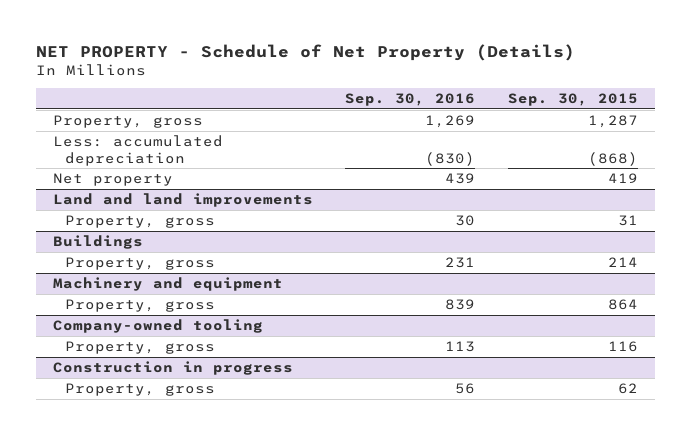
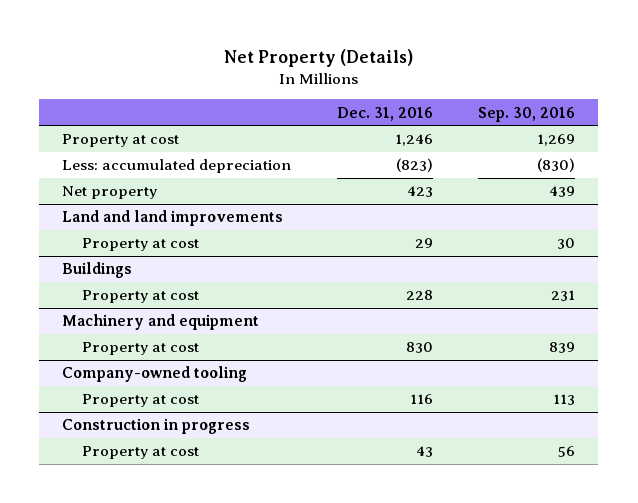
[36,43,576,61] NET PROPERTY - Schedule of Net Property (Details) -> [223,49,413,68] Net Property (Details)
[508,92,639,106] Sep. 30, 2015 -> none
none -> [336,106,433,121] Dec. 31, 2016
[52,114,203,128] Property, gross -> [62,134,180,148] Property at cost
[64,214,215,228] Property, gross -> [82,238,200,252] Property at cost
[64,256,215,270] Property, gross -> [82,290,200,304] Property at cost
[64,298,215,312] Property, gross -> [82,342,200,356] Property at cost
[64,340,215,354] Property, gross -> [82,394,200,408] Property at cost
[64,382,215,396] Property, gross -> [82,446,200,460] Property at cost

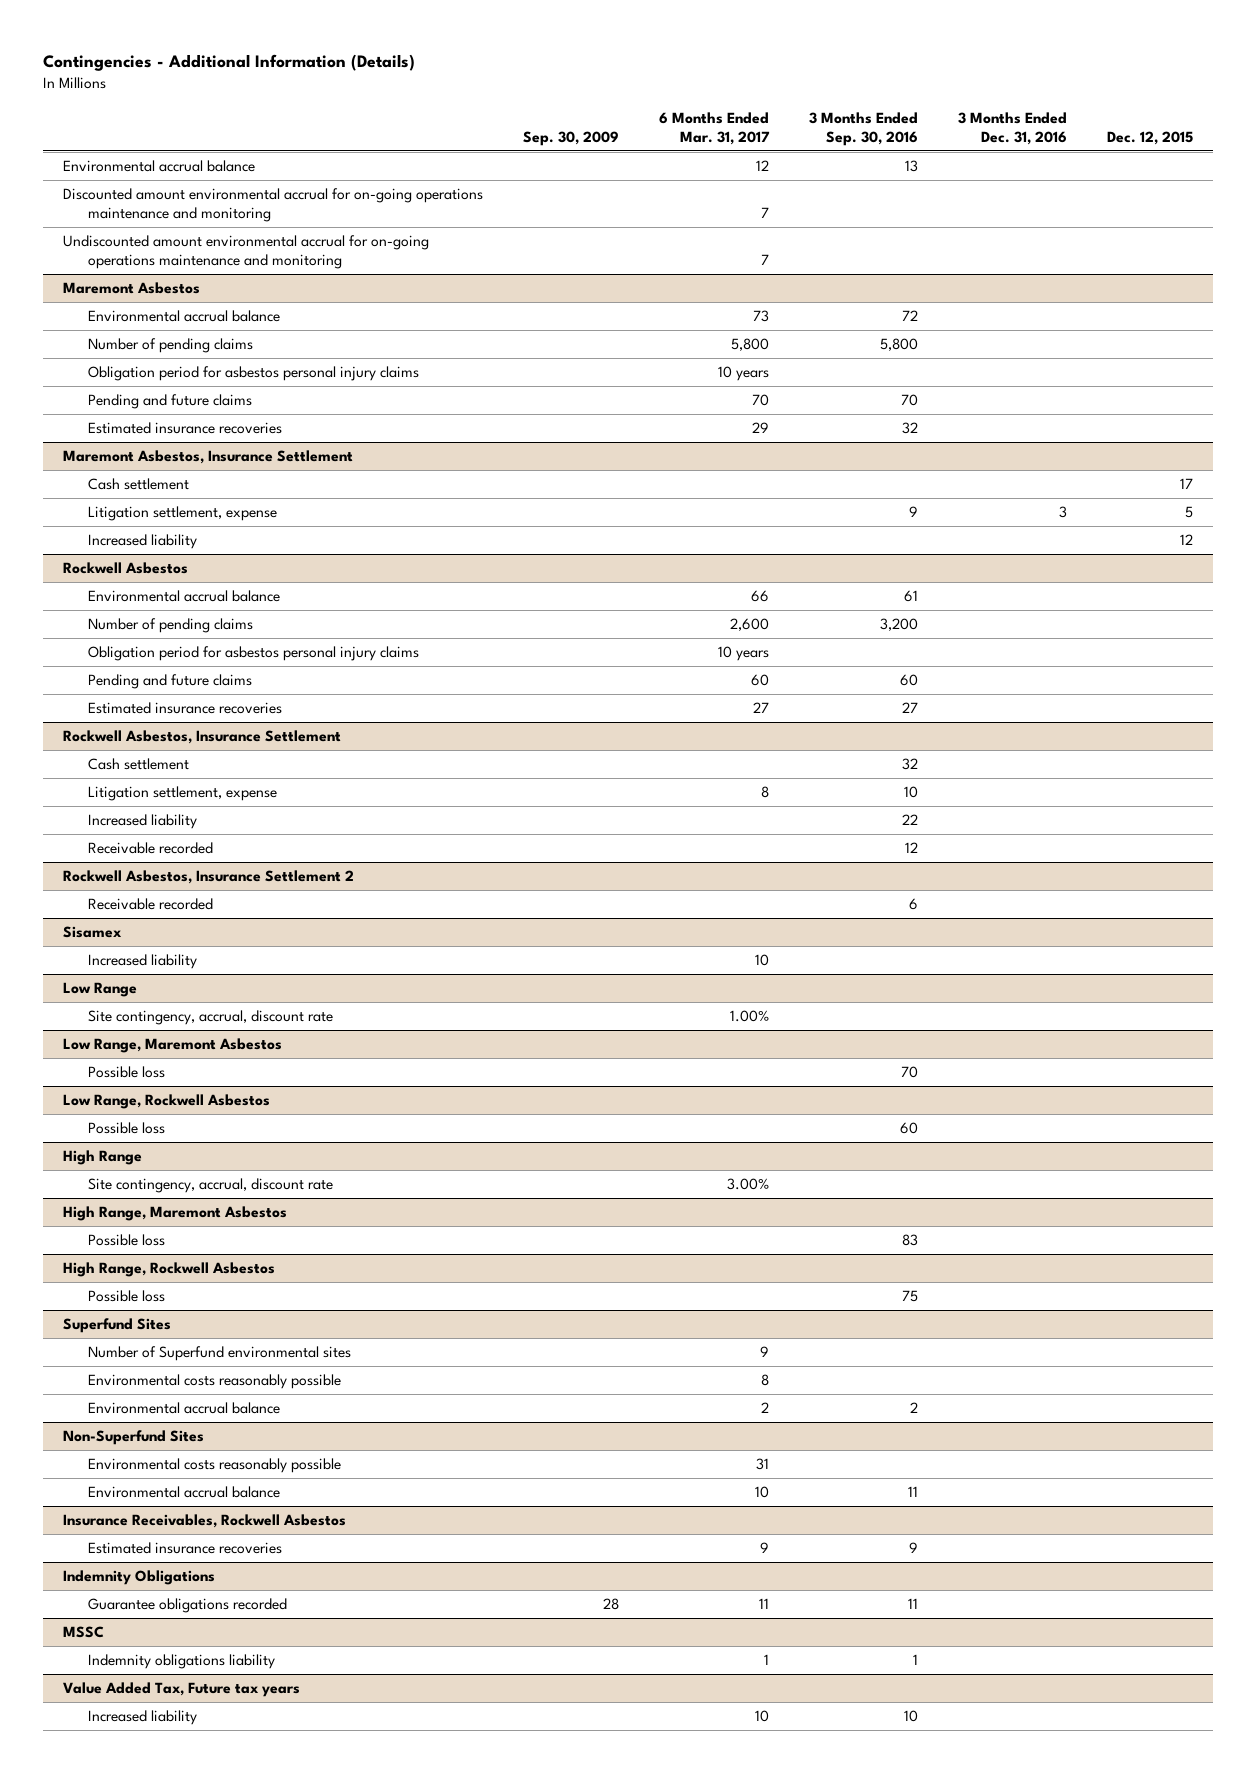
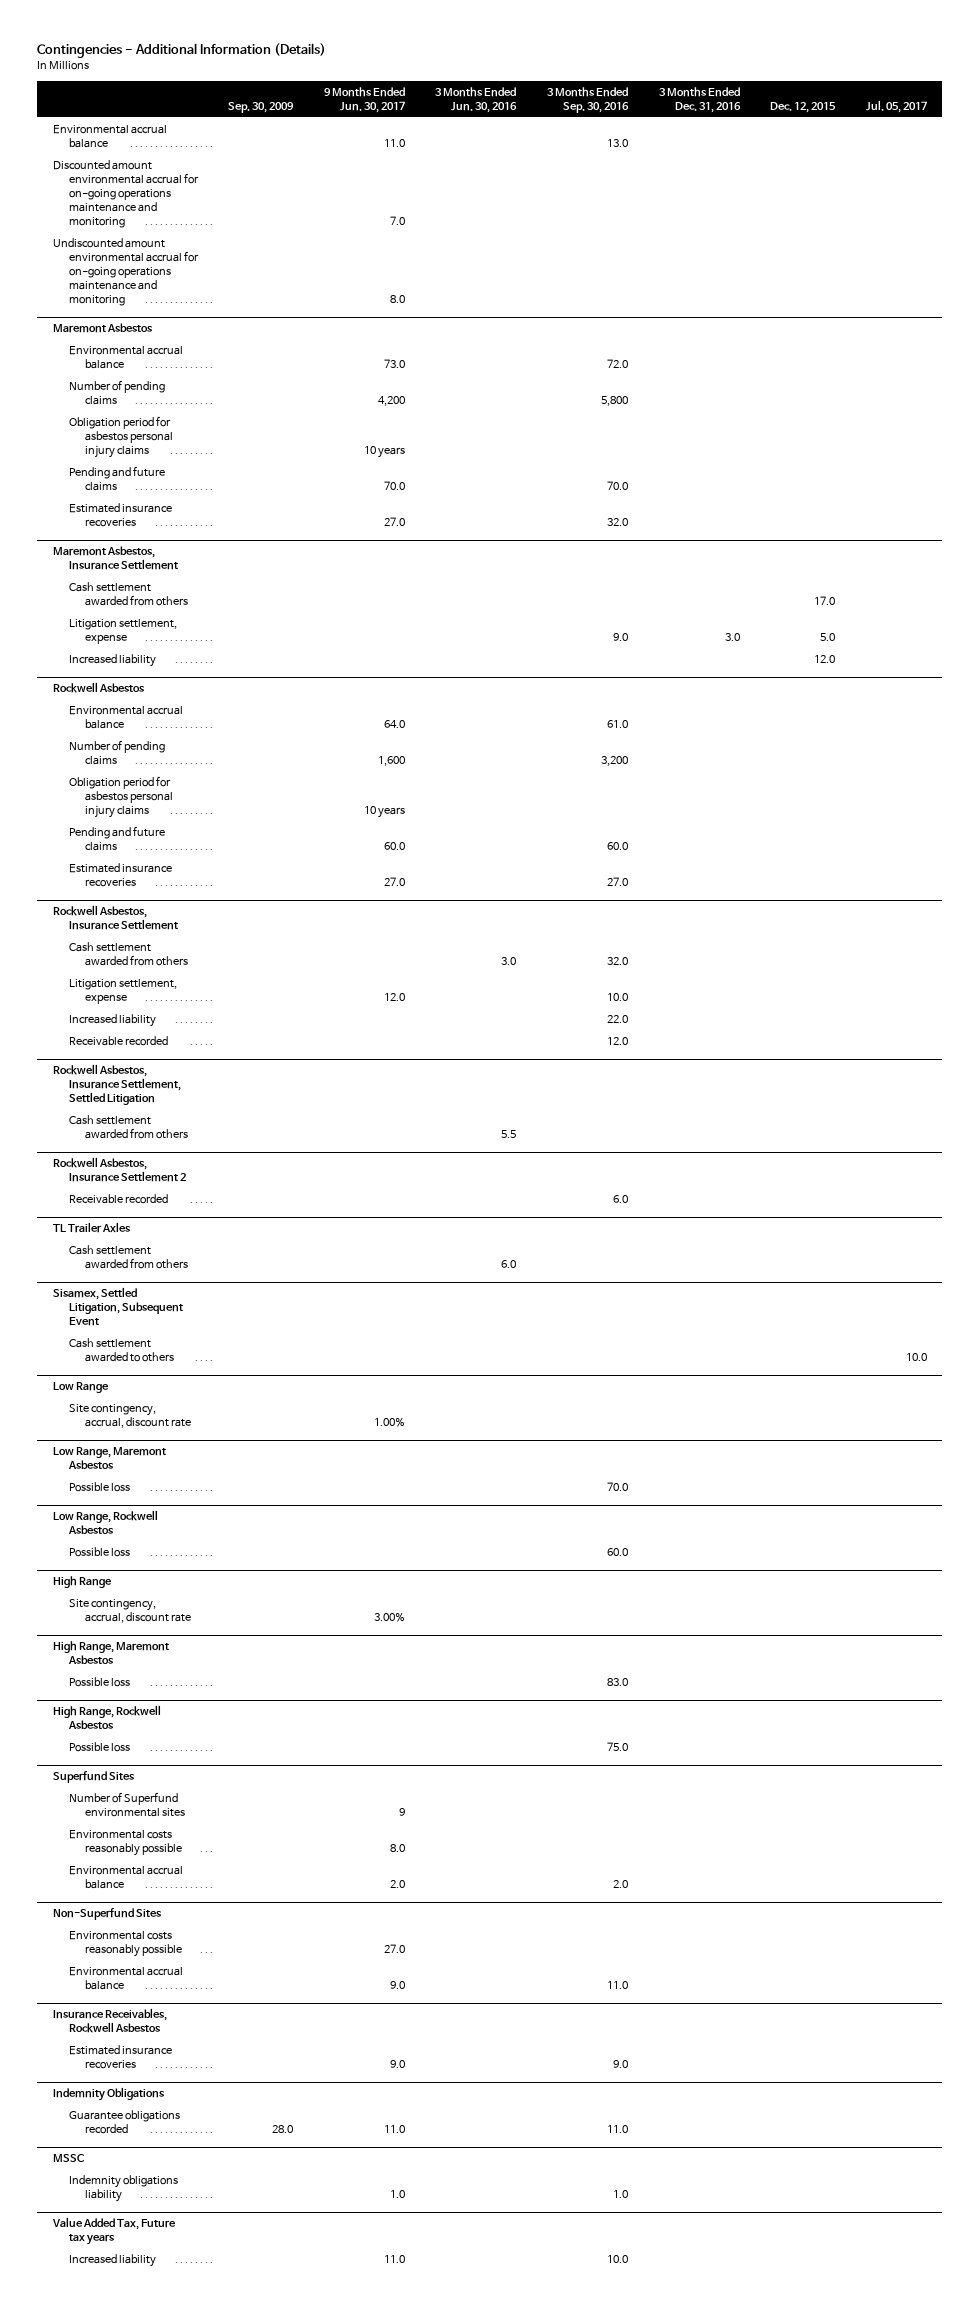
[659,111,771,145] 6 Months Ended Mar. 31, 2017 -> none
none -> [323,86,405,113] 9 Months Ended Jun. 30, 2017
none -> [435,86,518,113] 3 Months Ended Jun. 30, 2016
none -> [865,99,927,113] Jul. 05, 2017
[905,160,919,173] 13 -> [607,138,629,147] 13.0
[902,310,919,322] 72 -> [607,358,629,368] 72.0
[901,394,919,407] 70 -> [607,480,629,490] 70.0
[902,422,919,435] 32 -> [607,517,629,526] 32.0
[87,478,189,491] Cash settlement -> none
none -> [68,581,188,606] Cash settlement awarded from others
[909,506,919,518] 9 -> [613,632,629,641] 9.0
[1059,506,1068,519] 3 -> [724,632,740,641] 3.0
[1185,506,1194,519] 5 -> [820,632,836,641] 5.0
[1180,534,1194,546] 12 -> [814,654,836,663] 12.0
[904,590,919,603] 61 -> [607,719,629,728] 61.0
[900,674,919,687] 60 -> [607,841,629,850] 60.0
[902,702,919,714] 27 -> [607,876,629,886] 27.0
[87,758,189,771] Cash settlement -> none
none -> [68,941,188,966] Cash settlement awarded from others
[904,786,919,799] 10 -> [607,992,629,1001] 10.0
[902,814,919,826] 22 -> [607,1014,629,1023] 22.0
[905,842,919,854] 12 -> [607,1036,629,1045] 12.0
none -> [52,1063,181,1106] Rockwell Asbestos, Insurance Settlement, Settled Litigation
none -> [68,1114,188,1139] Cash settlement awarded from others
[63,926,123,939] Sisamex -> none
[87,954,197,970] Increased liability -> none
[909,898,919,911] 6 -> [613,1194,629,1203] 6.0
none -> [52,1221,131,1233] TL Trailer Axles
none -> [68,1244,188,1269] Cash settlement awarded from others
none -> [52,1286,183,1327] Sisamex, Settled Litigation, Subsequent Event
none -> [68,1337,174,1362] Cash settlement awarded to others
[901,1066,919,1079] 70 -> [607,1481,629,1491] 70.0
[900,1122,919,1135] 60 -> [607,1547,629,1556] 60.0
[902,1234,919,1247] 83 -> [607,1677,629,1686] 83.0
[902,1290,919,1303] 75 -> [607,1741,629,1751] 75.0
[910,1402,919,1414] 2 -> [613,1879,629,1888] 2.0
[908,1486,919,1498] 11 -> [607,1980,629,1989] 11.0
[909,1542,919,1554] 9 -> [613,2059,629,2068] 9.0
[603,1598,620,1611] 28 -> [272,2124,294,2133] 28.0
[908,1598,919,1610] 11 -> [607,2124,629,2133] 11.0
[913,1654,919,1666] 1 -> [613,2189,629,2198] 1.0
[904,1710,919,1723] 10 -> [607,2254,629,2263] 10.0

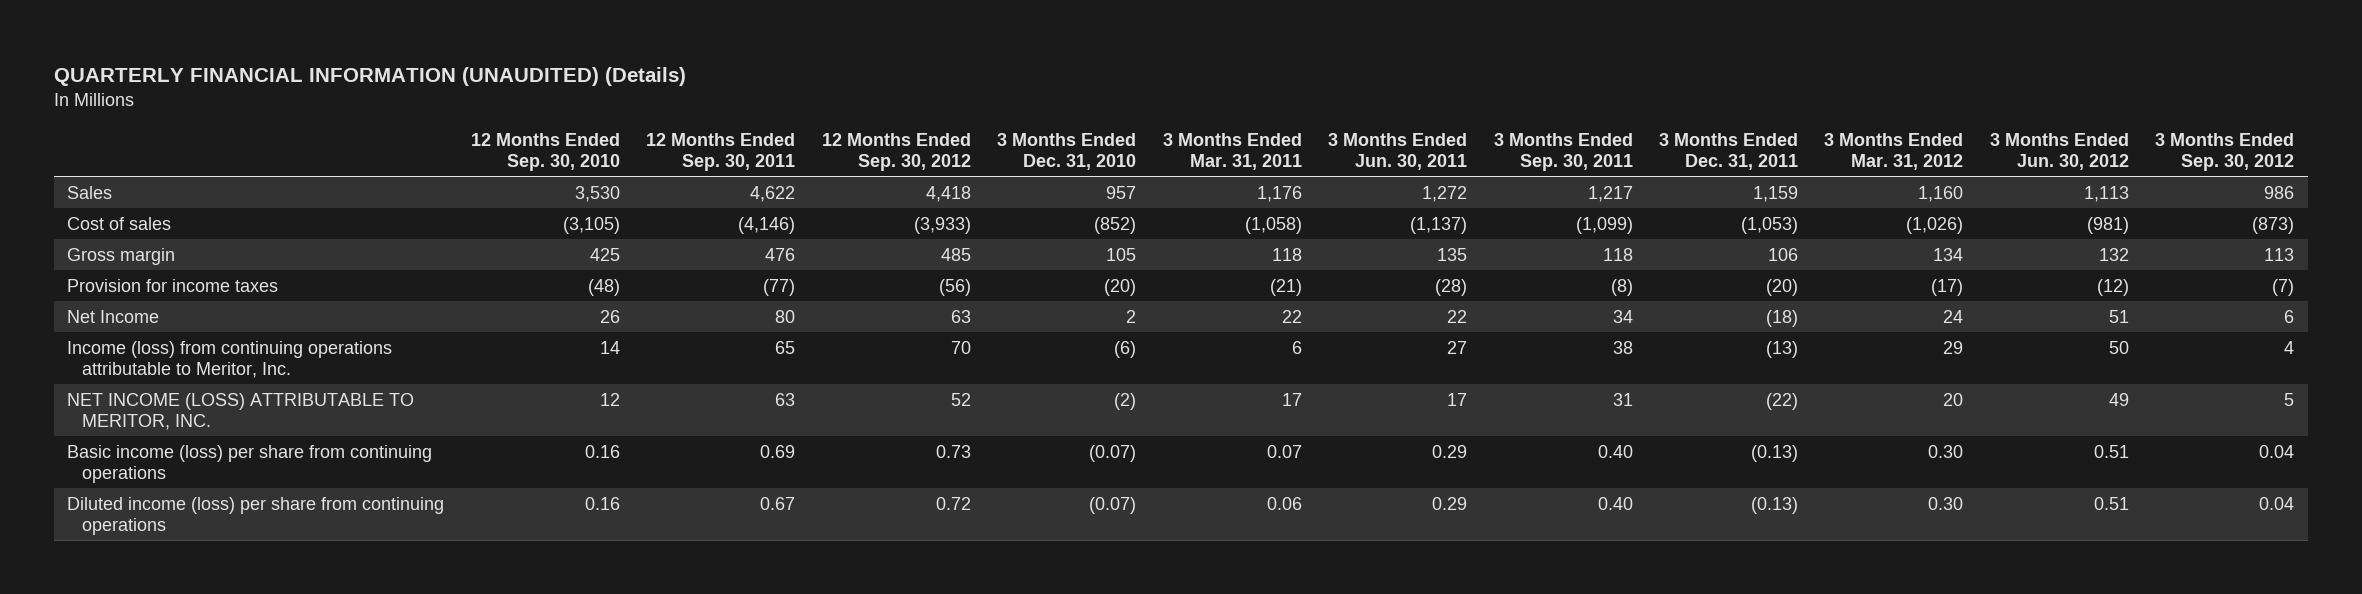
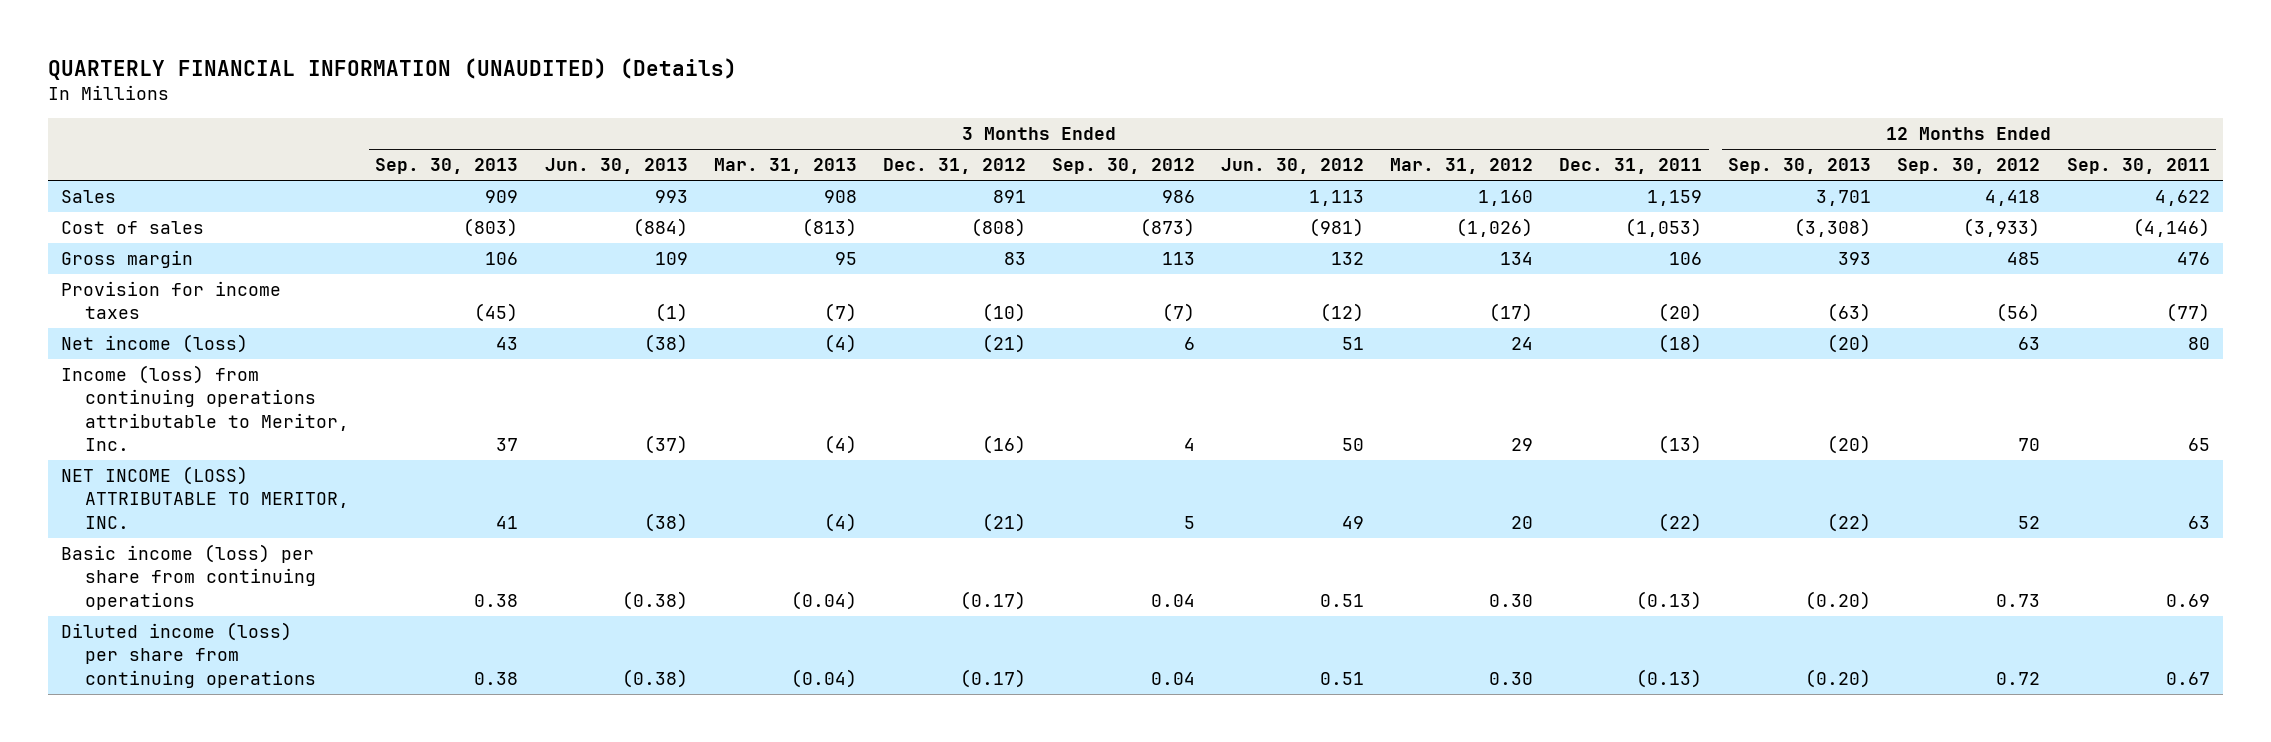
[470,132,620,171] 12 Months Ended Sep. 30, 2010 -> none
[997,132,1137,170] 3 Months Ended Dec. 31, 2010 -> none
[1162,132,1302,170] 3 Months Ended Mar. 31, 2011 -> none
[1328,132,1468,170] 3 Months Ended Jun. 30, 2011 -> none
[1493,132,1633,171] 3 Months Ended Sep. 30, 2011 -> none
none -> [375,158,519,175] Sep. 30, 2013
none -> [544,158,688,175] Jun. 30, 2013
none -> [713,158,857,175] Mar. 31, 2013
none -> [882,158,1026,175] Dec. 31, 2012
none -> [1728,158,1872,175] Sep. 30, 2013
[67,309,160,323] Net Income -> [61,334,249,354] Net income (loss)

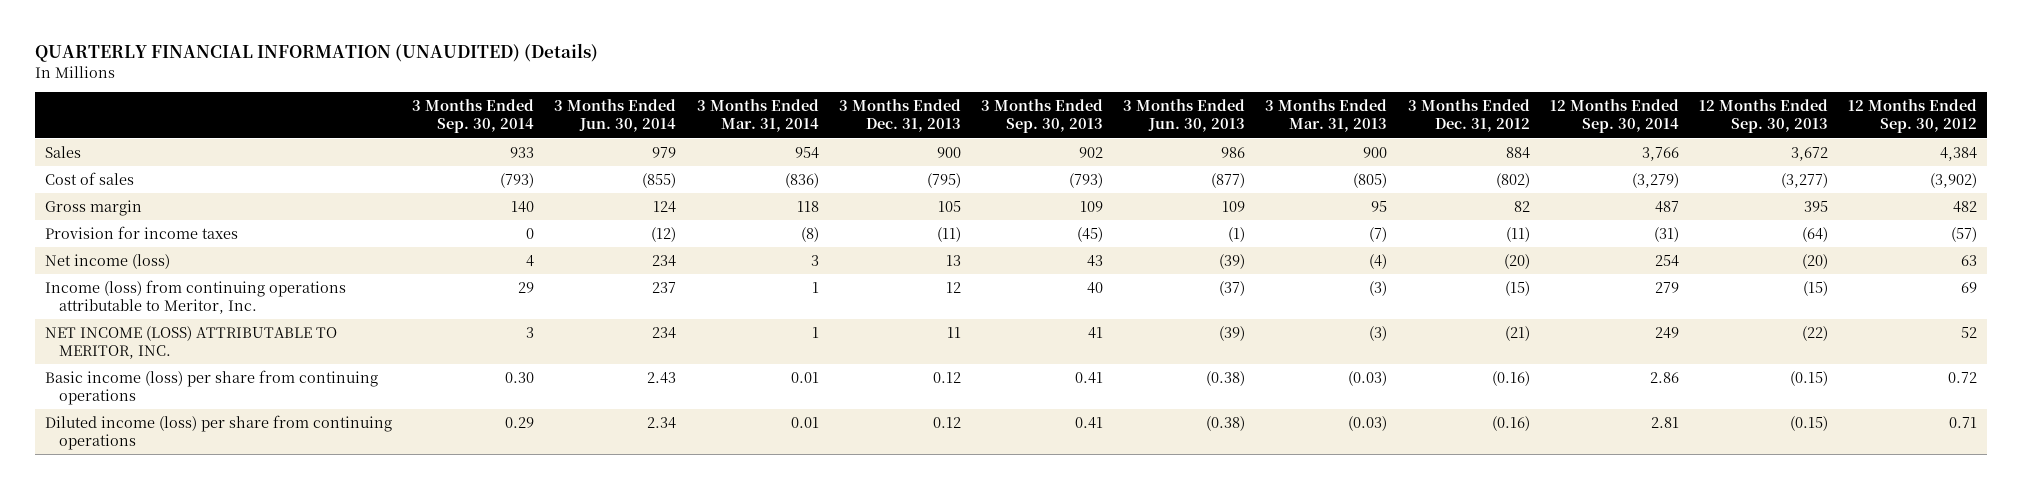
[1051,158,1195,175] Sep. 30, 2012 -> none
[1220,158,1364,175] Jun. 30, 2012 -> none
[1390,158,1534,175] Mar. 31, 2012 -> none
[1559,158,1703,175] Dec. 31, 2011 -> none
[2066,158,2210,175] Sep. 30, 2011 -> none
none -> [412,99,535,134] 3 Months Ended Sep. 30, 2014
none -> [554,99,677,133] 3 Months Ended Jun. 30, 2014
none -> [696,99,819,133] 3 Months Ended Mar. 31, 2014
none -> [838,99,961,133] 3 Months Ended Dec. 31, 2013
none -> [1549,99,1679,134] 12 Months Ended Sep. 30, 2014
[485,190,519,204] 909 -> [1079,147,1104,159] 902
[654,190,688,204] 993 -> [1221,147,1246,159] 986
[823,190,857,204] 908 -> [1363,147,1388,159] 900
[992,190,1026,204] 891 -> [1505,147,1530,160] 884
[1816,190,1872,207] 3,701 -> [1791,147,1829,162] 3,672
[1985,190,2041,207] 4,418 -> [1940,147,1978,162] 4,384
[463,218,519,238] (803) -> [1069,173,1104,189] (793)
[632,218,688,238] (884) -> [1211,173,1246,189] (877)
[801,218,857,238] (813) -> [1353,173,1388,189] (805)
[970,218,1026,238] (808) -> [1495,173,1530,189] (802)
[1794,218,1872,238] (3,308) -> [1781,173,1829,189] (3,277)
[1963,218,2041,238] (3,933) -> [1930,173,1978,189] (3,902)
[485,252,519,266] 106 -> [1080,201,1104,213] 109
[1003,252,1026,266] 83 -> [1513,201,1530,213] 82
[1838,252,1872,266] 393 -> [1804,201,1829,213] 395
[2007,252,2041,266] 485 -> [1953,201,1978,214] 482
[981,303,1026,323] (10) -> [1505,227,1530,243] (11)
[1827,303,1872,323] (63) -> [1802,227,1829,243] (64)
[1996,303,2041,323] (56) -> [1951,227,1978,243] (57)
[643,334,688,354] (38) -> [1219,254,1246,270] (39)
[981,334,1026,354] (21) -> [1503,254,1530,270] (20)
[496,437,519,451] 37 -> [1087,282,1104,295] 40
[823,434,857,454] (4) -> [1369,281,1388,297] (3)
[981,434,1026,454] (16) -> [1504,281,1530,297] (15)
[1827,434,1872,454] (20) -> [1803,281,1829,297] (15)
[2018,437,2041,451] 70 -> [1961,282,1978,294] 69
[643,512,688,532] (38) -> [1219,326,1246,342] (39)
[823,512,857,532] (4) -> [1369,326,1388,342] (3)
[474,593,519,607] 0.38 -> [1075,372,1104,385] 0.41
[790,590,857,610] (0.04) -> [1348,371,1388,387] (0.03)
[959,590,1026,610] (0.17) -> [1491,371,1530,387] (0.16)
[1805,590,1872,610] (0.20) -> [1790,371,1829,387] (0.15)
[1996,593,2041,607] 0.73 -> [1948,372,1978,384] 0.72
[474,671,519,685] 0.38 -> [1075,417,1104,430] 0.41
[790,668,857,688] (0.04) -> [1348,416,1388,432] (0.03)
[959,668,1026,688] (0.17) -> [1491,416,1530,432] (0.16)
[1805,668,1872,688] (0.20) -> [1790,416,1829,432] (0.15)
[1996,671,2041,685] 0.72 -> [1949,417,1978,429] 0.71

